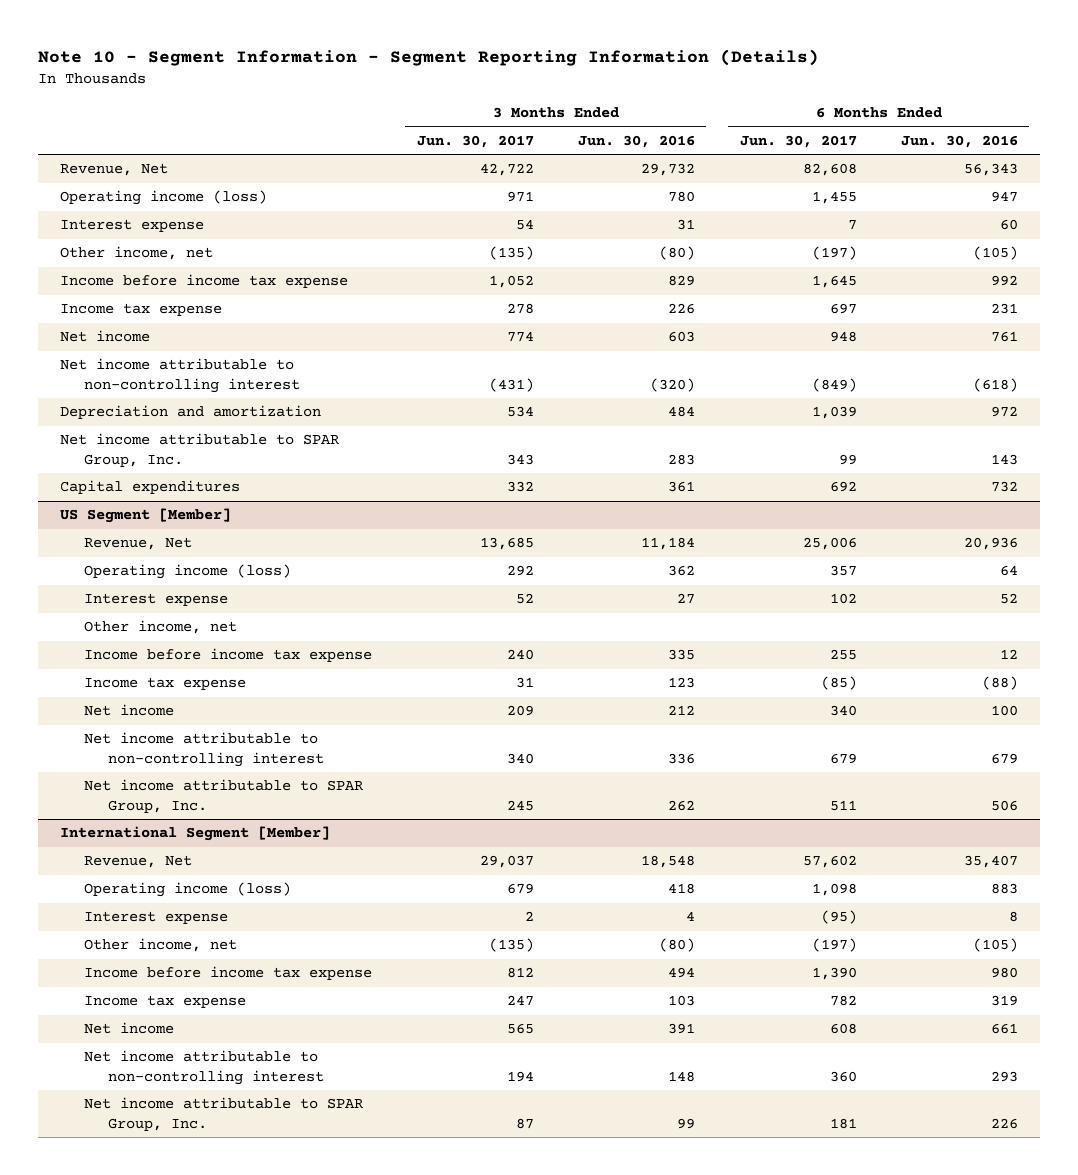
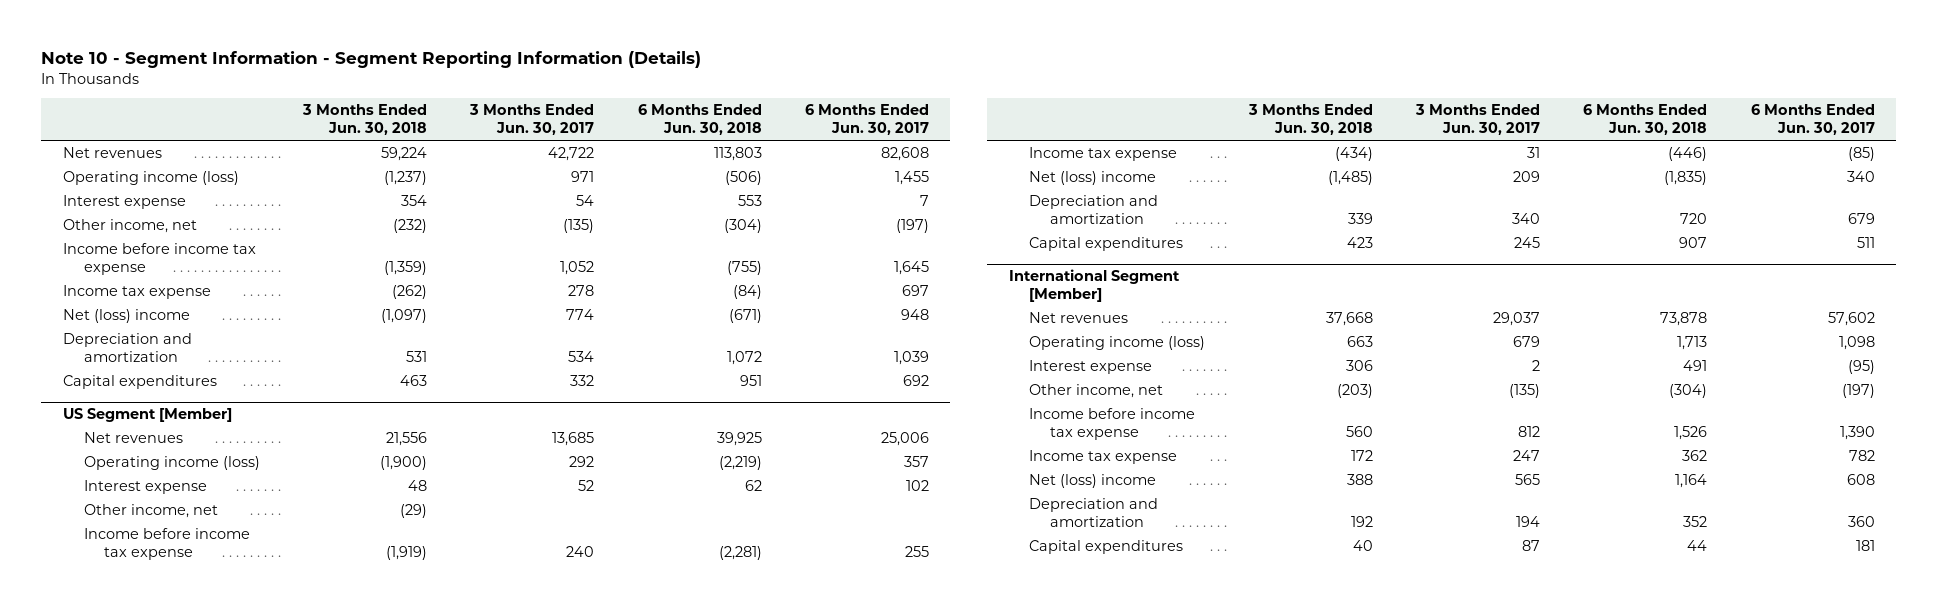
[578,134,696,148] Jun. 30, 2016 -> none
[900,134,1018,148] Jun. 30, 2016 -> none
none -> [301,104,427,136] 3 Months Ended Jun. 30, 2018
none -> [637,104,762,136] 6 Months Ended Jun. 30, 2018
[59,163,168,177] Revenue, Net -> [62,147,162,159] Net revenues
[59,358,301,393] Net income attributable to non-controlling interest -> none
[59,330,150,343] Net income -> [62,309,190,324] Net (loss) income
[59,433,339,467] Net income attributable to SPAR Group, Inc. -> none
[84,537,193,551] Revenue, Net -> [83,432,183,444] Net revenues
[84,704,175,717] Net income -> [1029,171,1157,186] Net (loss) income
[84,732,325,767] Net income attributable to non-controlling interest -> [1029,195,1159,225] Depreciation and amortization
[84,779,364,813] Net income attributable to SPAR Group, Inc. -> [1029,237,1184,252] Capital expenditures
[84,855,193,869] Revenue, Net -> [1029,312,1129,324] Net revenues
[84,1022,175,1035] Net income -> [1029,474,1157,489] Net (loss) income
[84,1050,325,1085] Net income attributable to non-controlling interest -> [1029,498,1159,528] Depreciation and amortization
[84,1097,364,1131] Net income attributable to SPAR Group, Inc. -> [1029,540,1184,555] Capital expenditures

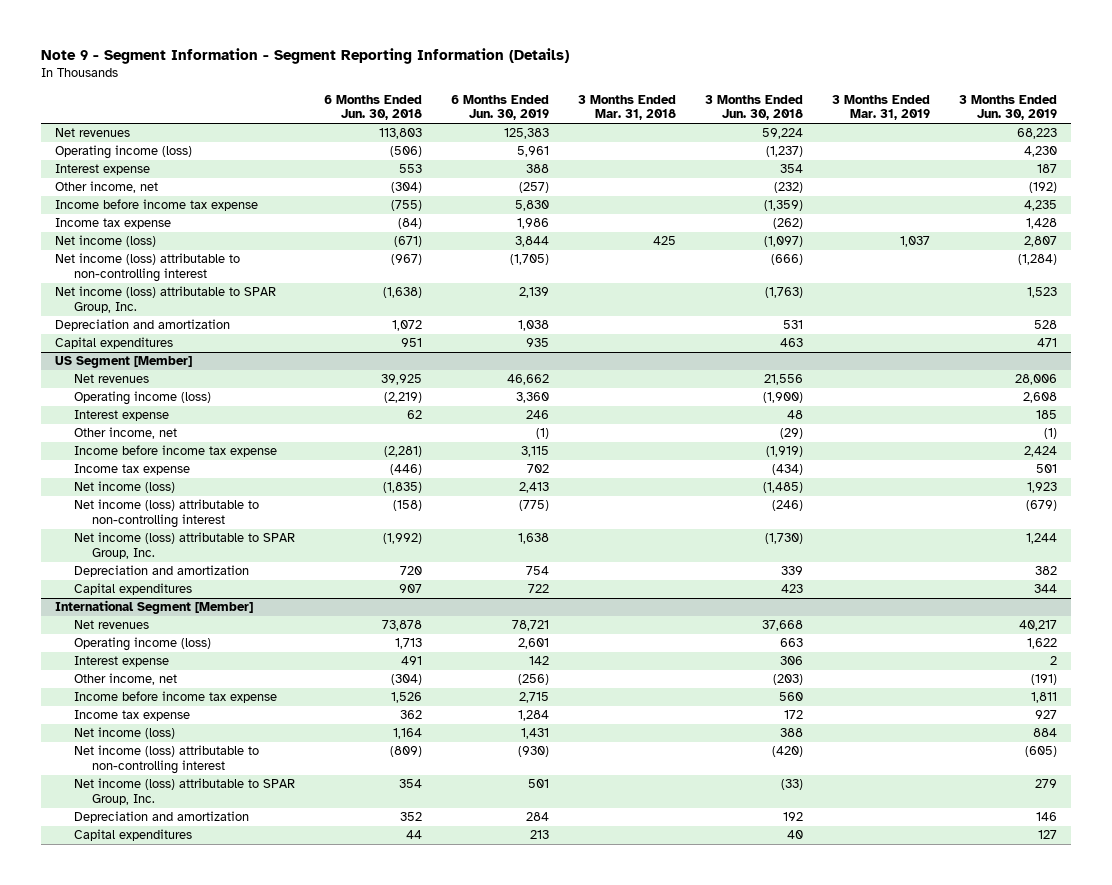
[41,50,702,68] Note 10 - Segment Information - Segment Reporting Information (Details) -> [40,48,569,65] Note 9 - Segment Information - Segment Reporting Information (Details)
[469,104,595,136] 3 Months Ended Jun. 30, 2017 -> none
[804,104,929,136] 6 Months Ended Jun. 30, 2017 -> none
none -> [450,94,549,121] 6 Months Ended Jun. 30, 2019
none -> [577,94,676,121] 3 Months Ended Mar. 31, 2018
none -> [831,94,930,121] 3 Months Ended Mar. 31, 2019
none -> [958,94,1057,121] 3 Months Ended Jun. 30, 2019
[62,309,190,324] Net (loss) income -> [55,235,157,248] Net income (loss)
none -> [55,253,241,283] Net income (loss) attributable to non-controlling interest
none -> [55,286,277,314] Net income (loss) attributable to SPAR Group, Inc.
[1029,171,1157,186] Net (loss) income -> [73,481,175,494] Net income (loss)
none -> [73,499,259,529] Net income (loss) attributable to non-controlling interest
none -> [73,532,295,560] Net income (loss) attributable to SPAR Group, Inc.
[1029,474,1157,489] Net (loss) income -> [73,727,175,740] Net income (loss)
none -> [73,745,259,775] Net income (loss) attributable to non-controlling interest
none -> [73,778,295,806] Net income (loss) attributable to SPAR Group, Inc.

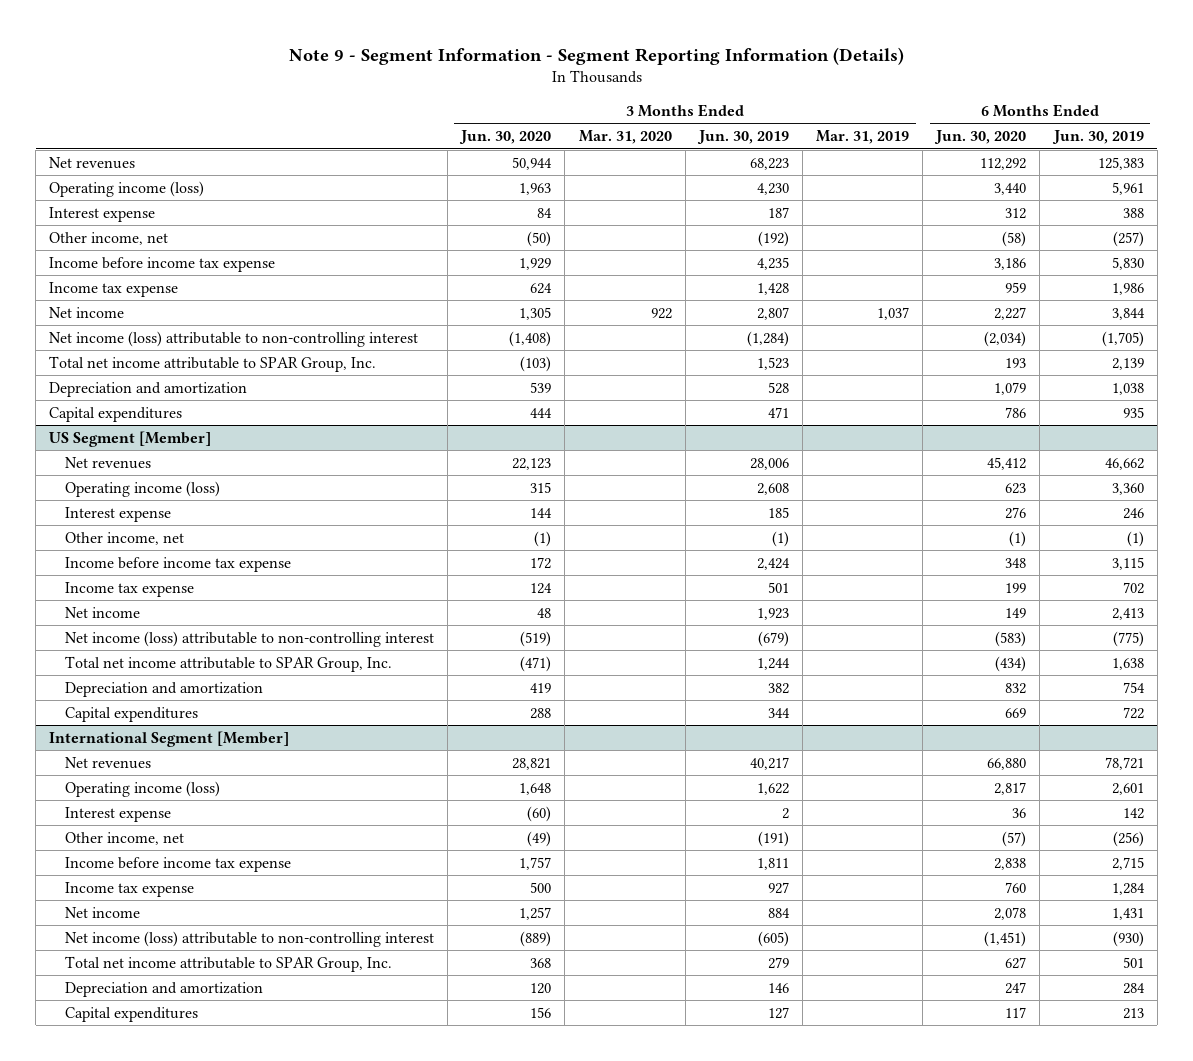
[323,94,422,121] 6 Months Ended Jun. 30, 2018 -> none
[577,94,676,121] 3 Months Ended Mar. 31, 2018 -> none
[704,94,803,121] 3 Months Ended Jun. 30, 2018 -> none
none -> [459,130,552,145] Jun. 30, 2020
none -> [578,130,672,145] Mar. 31, 2020
none -> [934,130,1027,145] Jun. 30, 2020
[55,235,157,248] Net income (loss) -> [49,306,125,318] Net income
[55,286,277,314] Net income (loss) attributable to SPAR Group, Inc. -> [49,355,377,372] Total net income attributable to SPAR Group, Inc.
[73,481,175,494] Net income (loss) -> [64,606,140,618] Net income
[73,532,295,560] Net income (loss) attributable to SPAR Group, Inc. -> [64,655,392,672] Total net income attributable to SPAR Group, Inc.
[73,727,175,740] Net income (loss) -> [64,906,140,918] Net income
[73,778,295,806] Net income (loss) attributable to SPAR Group, Inc. -> [64,955,392,972] Total net income attributable to SPAR Group, Inc.

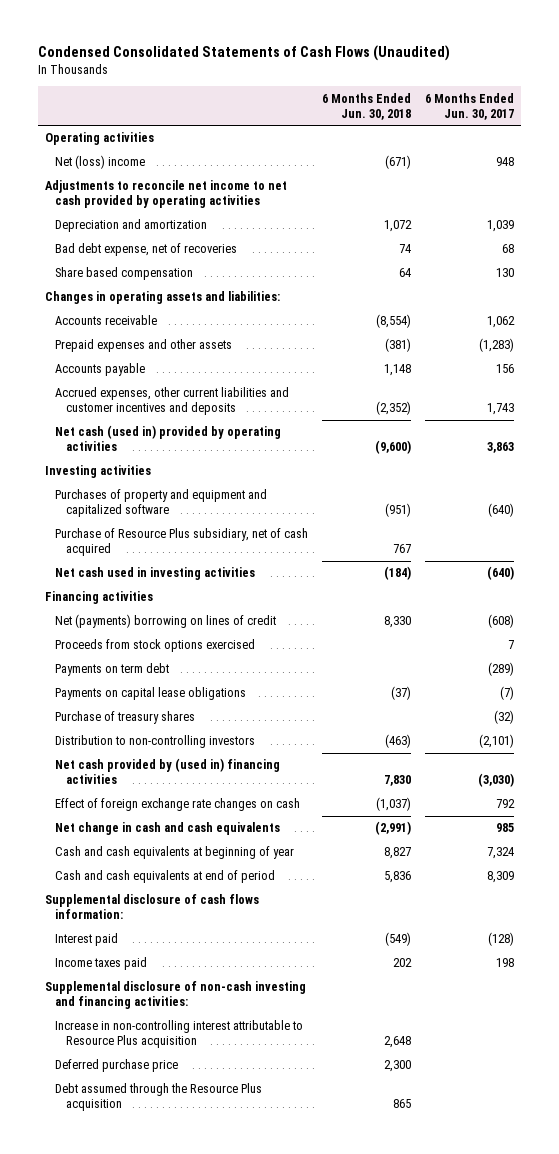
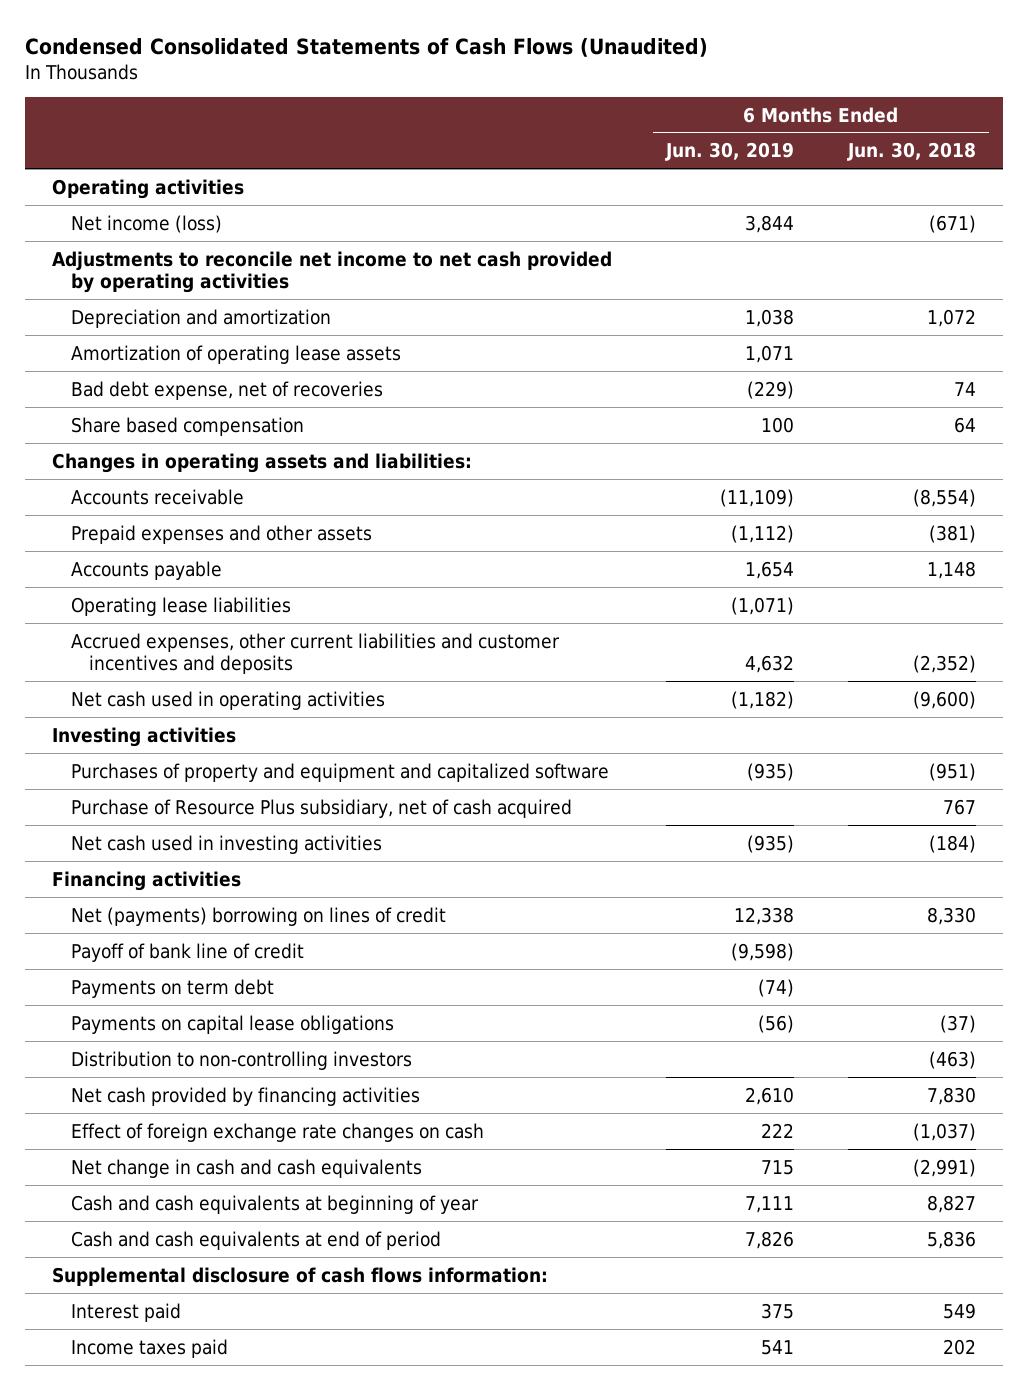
[425,92,515,120] 6 Months Ended Jun. 30, 2017 -> none
none -> [665,142,795,162] Jun. 30, 2019
[55,155,146,170] Net (loss) income -> [70,214,222,233] Net income (loss)
none -> [70,344,401,364] Amortization of operating lease assets
none -> [70,596,291,616] Operating lease liabilities
[55,425,282,452] Net cash (used in) provided by operating activities -> [70,690,385,710] Net cash used in operating activities
[55,639,256,653] Proceeds from stock options exercised -> none
none -> [70,942,304,962] Payoff of bank line of credit
[55,711,196,725] Purchase of treasury shares -> none
[55,758,281,785] Net cash provided by (used in) financing activities -> [70,1086,420,1106] Net cash provided by financing activities
[385,932,412,947] (549) -> [942,1302,976,1319] 549
[44,981,306,1010] Supplemental disclosure of non-cash investing and financing activities: -> none
[55,1020,304,1049] Increase in non-controlling interest attributable to Resource Plus acquisition -> none
[55,1059,179,1073] Deferred purchase price -> none
[55,1083,263,1112] Debt assumed through the Resource Plus acquisition -> none

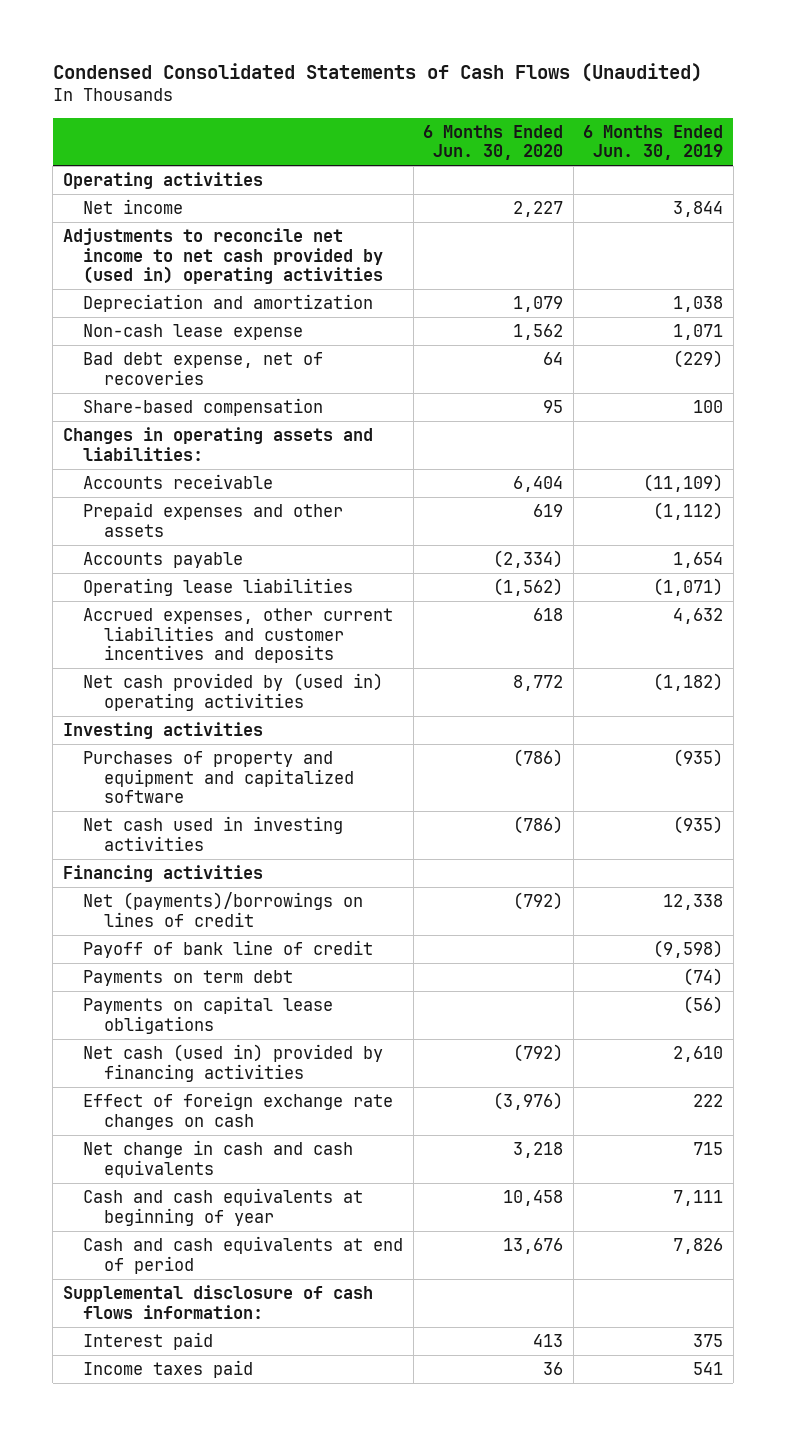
[846,142,976,162] Jun. 30, 2018 -> none
none -> [423,124,564,161] 6 Months Ended Jun. 30, 2020
[70,214,222,233] Net income (loss) -> [83,199,184,215] Net income
[52,250,613,294] Adjustments to reconcile net income to net cash provided by operating activities -> [62,228,384,285] Adjustments to reconcile net income to net cash provided by (used in) operating activities
[70,344,401,364] Amortization of operating lease assets -> [83,324,304,341] Non-cash lease expense
[70,416,304,436] Share based compensation -> [83,398,324,417] Share-based compensation
[70,690,385,710] Net cash used in operating activities -> [83,673,384,711] Net cash provided by (used in) operating activities
[70,798,572,818] Purchase of Resource Plus subsidiary, net of cash acquired -> none
[70,906,446,926] Net (payments) borrowing on lines of credit -> [83,892,364,927] Net (payments)/borrowings on lines of credit
[70,1050,412,1070] Distribution to non-controlling investors -> none
[70,1086,420,1106] Net cash provided by financing activities -> [83,1044,384,1082] Net cash (used in) provided by financing activities

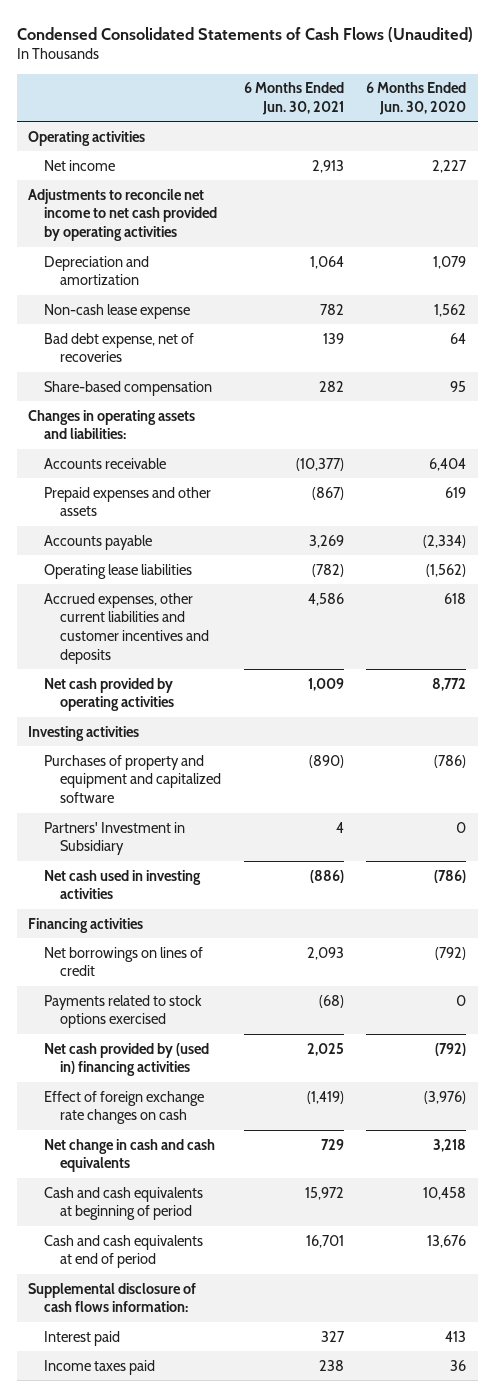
[583,124,724,161] 6 Months Ended Jun. 30, 2019 -> none
none -> [243,82,344,115] 6 Months Ended Jun. 30, 2021
[62,228,384,285] Adjustments to reconcile net income to net cash provided by (used in) operating activities -> [28,188,218,242] Adjustments to reconcile net income to net cash provided by operating activities
[83,673,384,711] Net cash provided by (used in) operating activities -> [44,677,175,712] Net cash provided by operating activities
none -> [44,821,186,856] Partners' Investment in Subsidiary
[83,940,374,959] Payoff of bank line of credit -> none
[83,970,294,987] Payments on term debt -> none
[83,996,334,1034] Payments on capital lease obligations -> none
[83,892,364,927] Net (payments)/borrowings on lines of credit -> [44,946,204,977] Net borrowings on lines of credit
none -> [44,994,203,1029] Payments related to stock options exercised
[83,1044,384,1082] Net cash (used in) provided by financing activities -> [44,1042,210,1077] Net cash provided by (used in) financing activities
[83,1188,364,1226] Cash and cash equivalents at beginning of year -> [44,1186,204,1221] Cash and cash equivalents at beginning of period

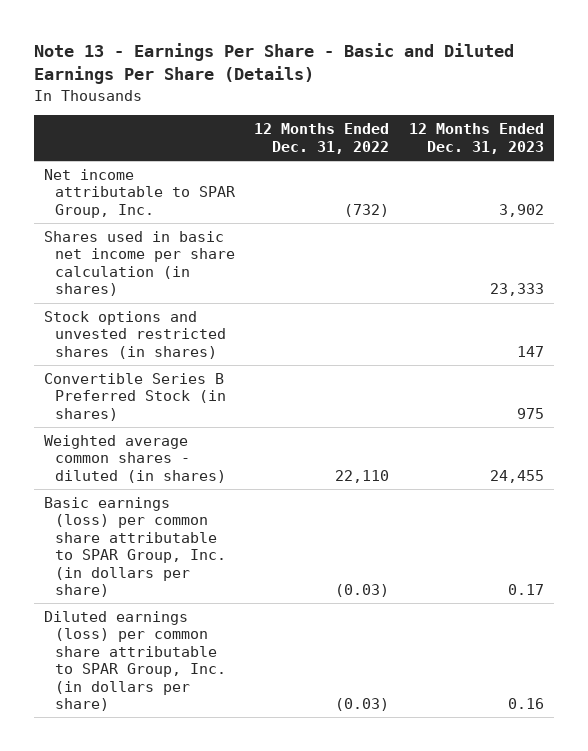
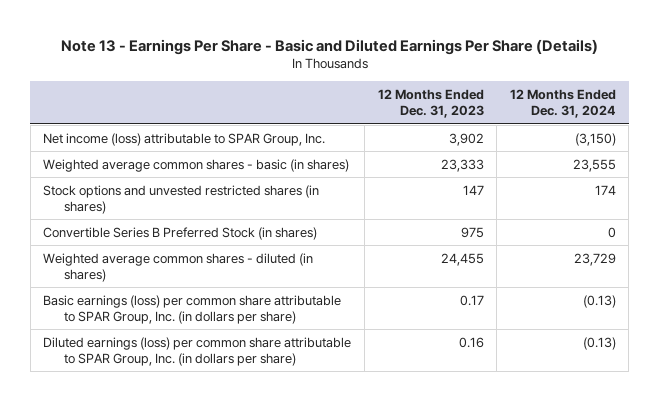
[254,123,390,154] 12 Months Ended Dec. 31, 2022 -> none
none -> [509,89,616,119] 12 Months Ended Dec. 31, 2024
[44,169,236,218] Net income attributable to SPAR Group, Inc. -> [43,132,326,146] Net income (loss) attributable to SPAR Group, Inc.
[44,231,235,297] Shares used in basic net income per share calculation (in shares) -> [43,158,350,172] Weighted average common shares - basic (in shares)

